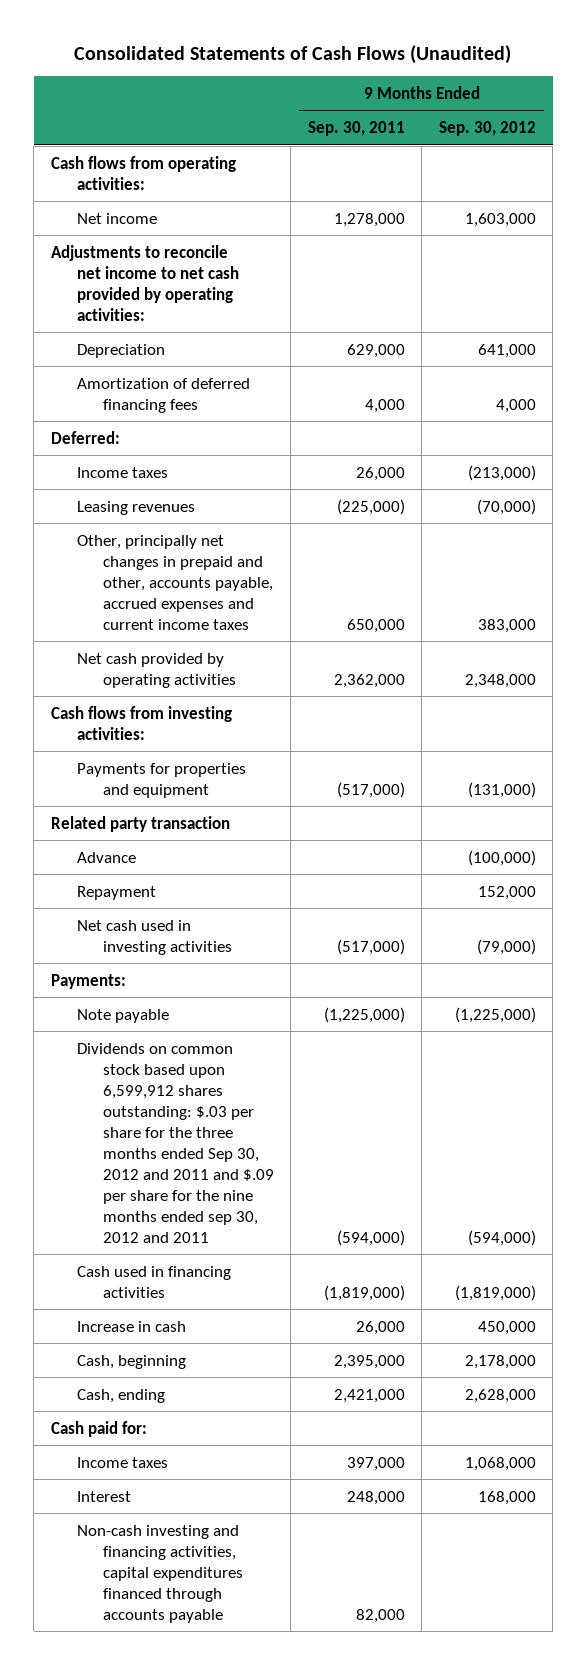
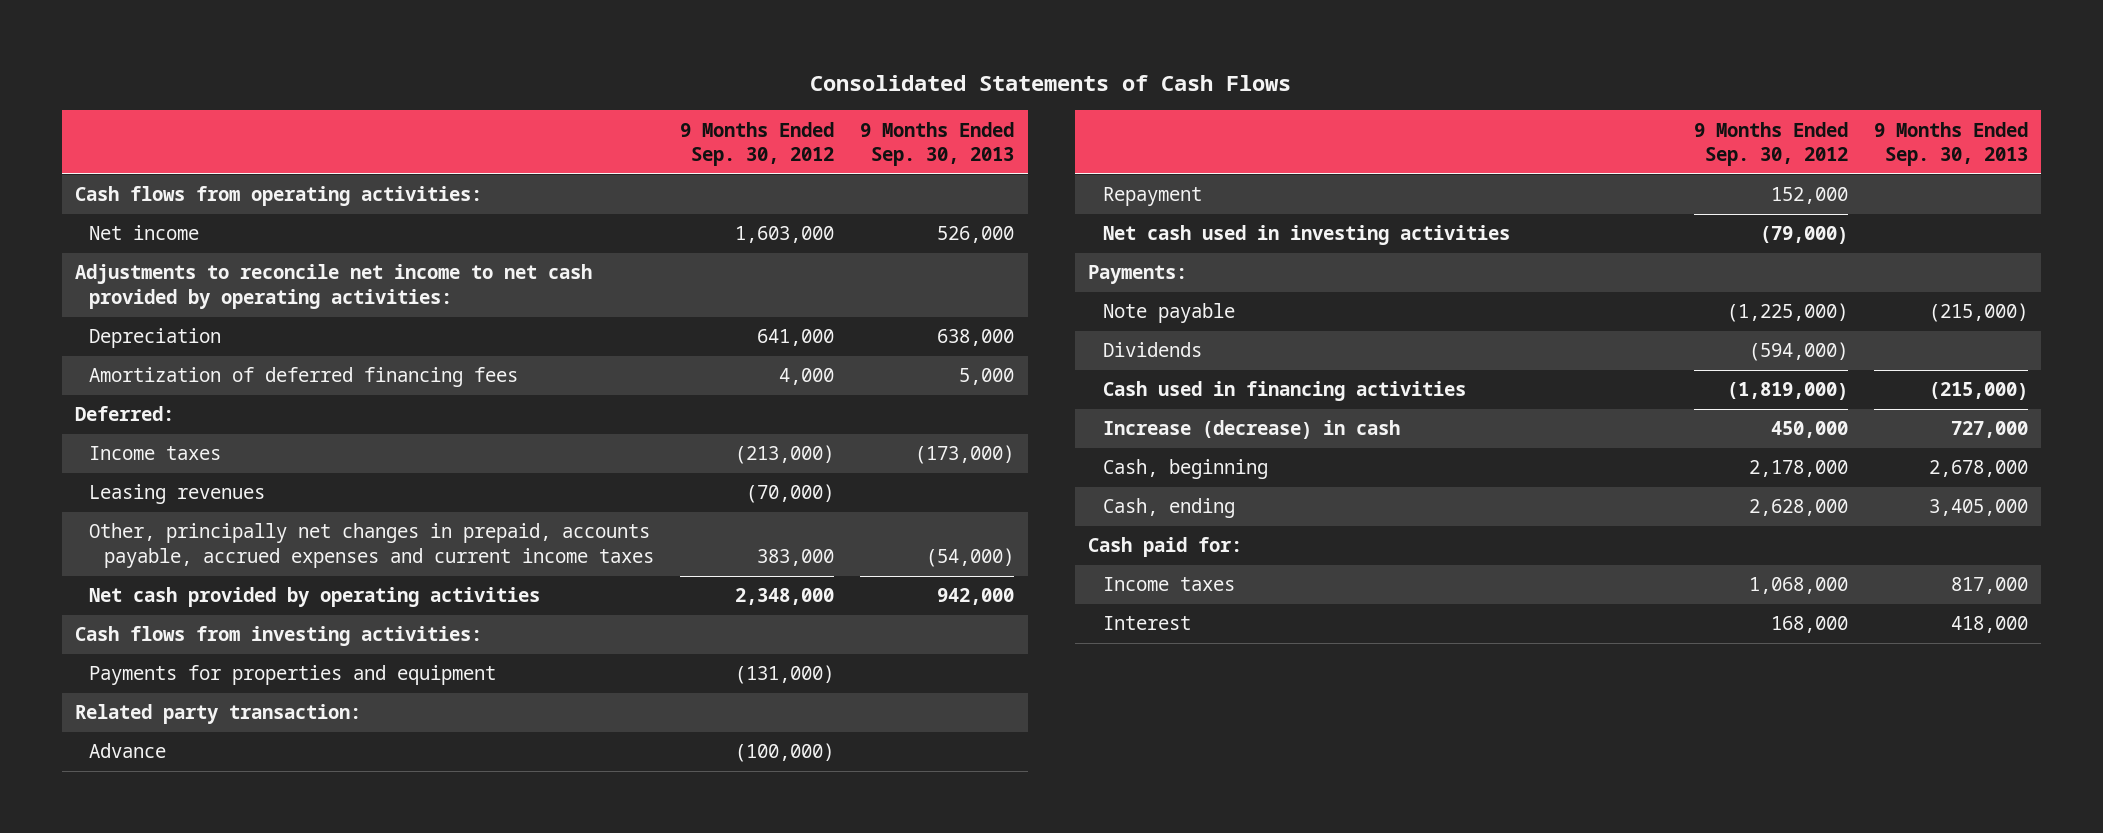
[74,44,512,64] Consolidated Statements of Cash Flows (Unaudited) -> [810,75,1292,92] Consolidated Statements of Cash Flows
[307,121,405,137] Sep. 30, 2011 -> none
none -> [860,121,1015,167] 9 Months Ended Sep. 30, 2013
[76,534,273,630] Other, principally net changes in prepaid and other, accounts payable, accrued expenses and current income taxes -> [89,523,654,569] Other, principally net changes in prepaid, accounts payable, accrued expenses and current income taxes
[50,815,230,832] Related party transaction -> [74,704,361,725] Related party transaction:
[76,1042,274,1243] Dividends on common stock based upon 6,599,912 shares outstanding: $.03 per share for the three months ended Sep 30, 2012 and 2011 and $.09 per share for the nine months ended sep 30, 2012 and 2011 -> [1102,342,1202,358] Dividends
[76,1320,186,1332] Increase in cash -> [1102,420,1400,440] Increase (decrease) in cash
[76,1524,243,1623] Non-cash investing and financing activities, capital expenditures financed through accounts payable -> none

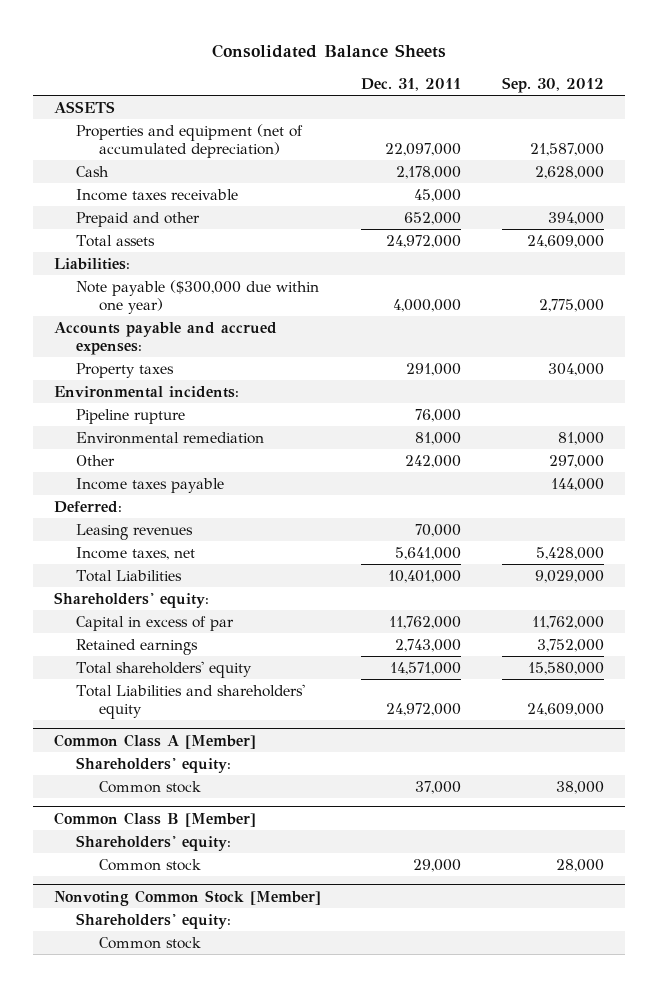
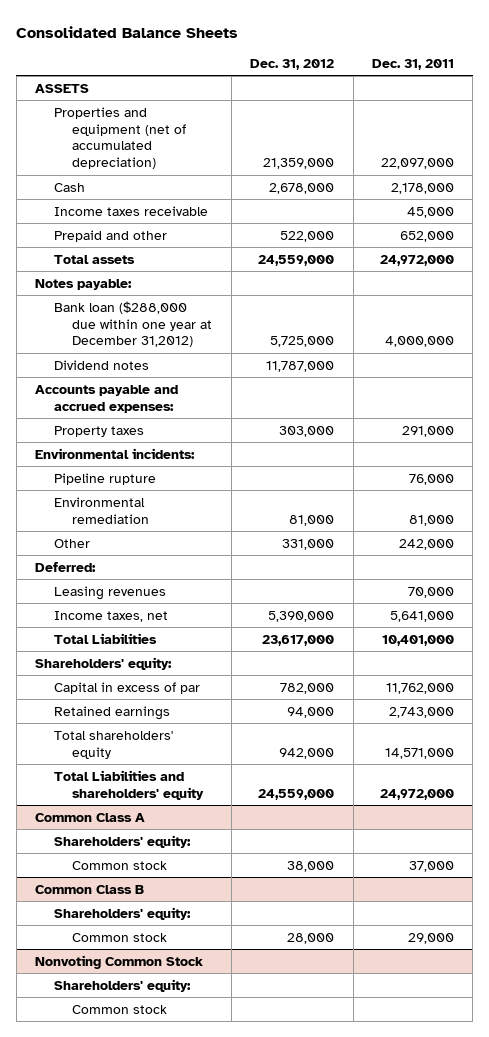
[502,77,605,94] Sep. 30, 2012 -> none
none -> [250,58,335,70] Dec. 31, 2012
[53,257,130,270] Liabilities: -> none
none -> [35,278,133,290] Notes payable:
[76,279,320,314] Note payable ($300,000 due within one year) -> [53,300,213,348] Bank loan ($288,000 due within one year at December 31,2012)
none -> [53,359,149,370] Dividend notes
[76,477,225,493] Income taxes payable -> none
[53,733,256,749] Common Class A [Member] -> [35,812,146,822] Common Class A
[53,811,256,827] Common Class B [Member] -> [35,884,145,894] Common Class B
[53,889,321,906] Nonvoting Common Stock [Member] -> [35,954,204,969] Nonvoting Common Stock

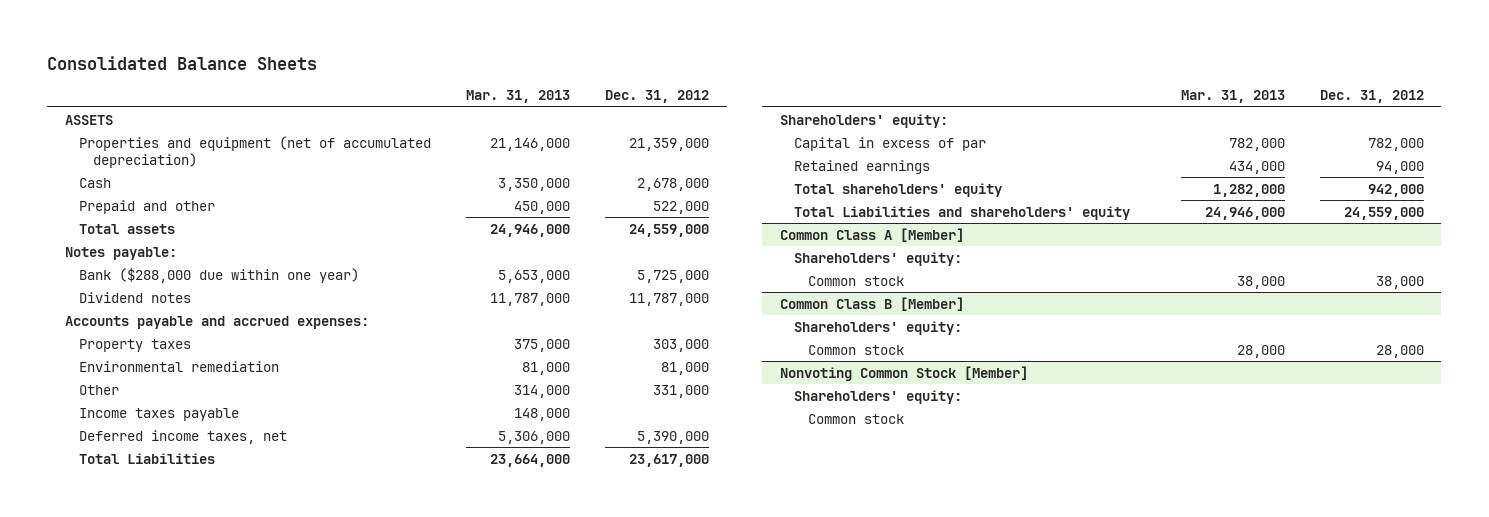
[371,58,454,70] Dec. 31, 2011 -> none
none -> [466,90,571,104] Mar. 31, 2013
[53,205,208,216] Income taxes receivable -> none
[53,300,213,348] Bank loan ($288,000 due within one year at December 31,2012) -> [79,266,360,283] Bank ($288,000 due within one year)
[35,447,196,459] Environmental incidents: -> none
[53,472,156,485] Pipeline rupture -> none
[35,561,97,572] Deferred: -> none
[53,585,166,600] Leasing revenues -> none
none -> [79,407,240,421] Income taxes payable
[53,610,168,622] Income taxes, net -> [79,429,288,444] Deferred income taxes, net
[35,812,146,822] Common Class A -> [779,227,964,242] Common Class A [Member]
[35,884,145,894] Common Class B -> [779,296,964,311] Common Class B [Member]
[35,954,204,969] Nonvoting Common Stock -> [779,365,1028,381] Nonvoting Common Stock [Member]

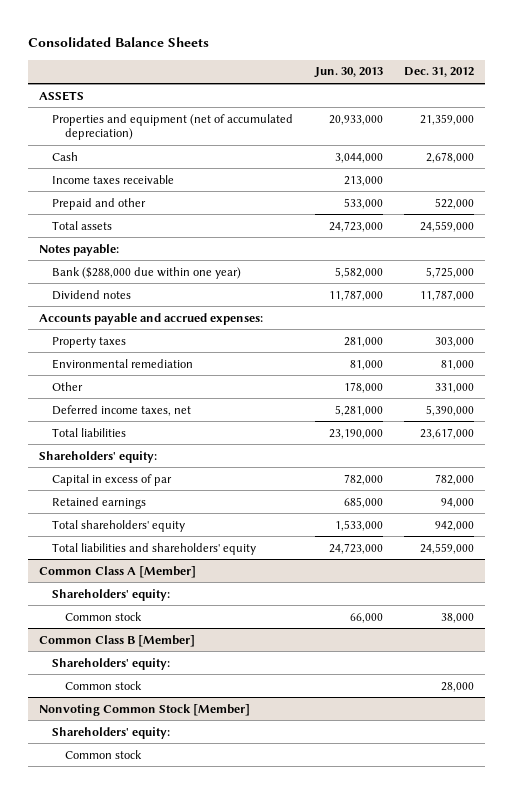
[466,90,571,104] Mar. 31, 2013 -> none
none -> [313,67,383,79] Jun. 30, 2013
none -> [52,174,175,184] Income taxes receivable
[79,407,240,421] Income taxes payable -> none
[79,452,216,464] Total Liabilities -> [52,427,127,437] Total liabilities
[793,205,1130,220] Total Liabilities and shareholders' equity -> [52,542,257,555] Total liabilities and shareholders' equity

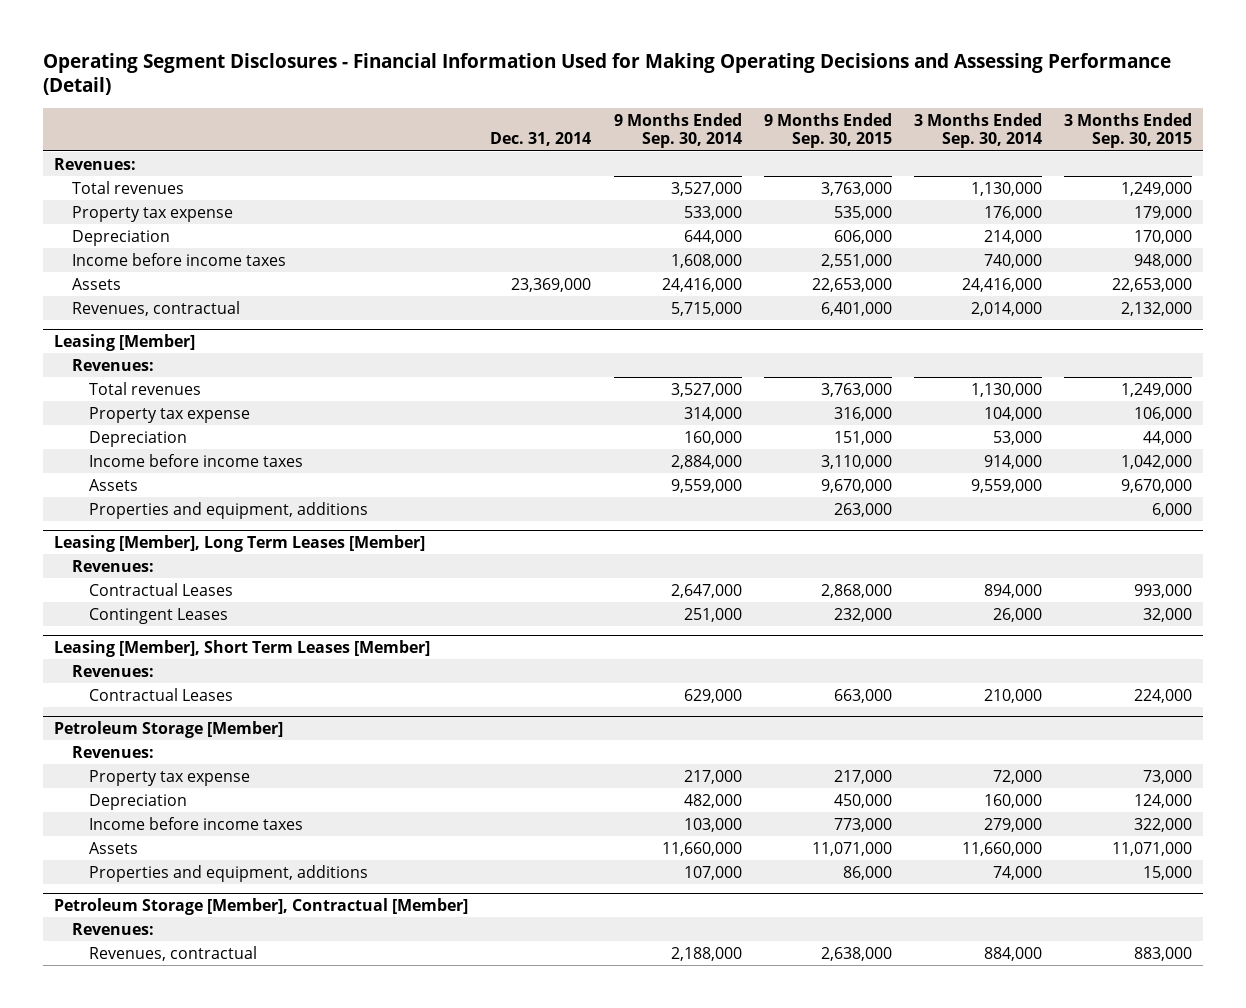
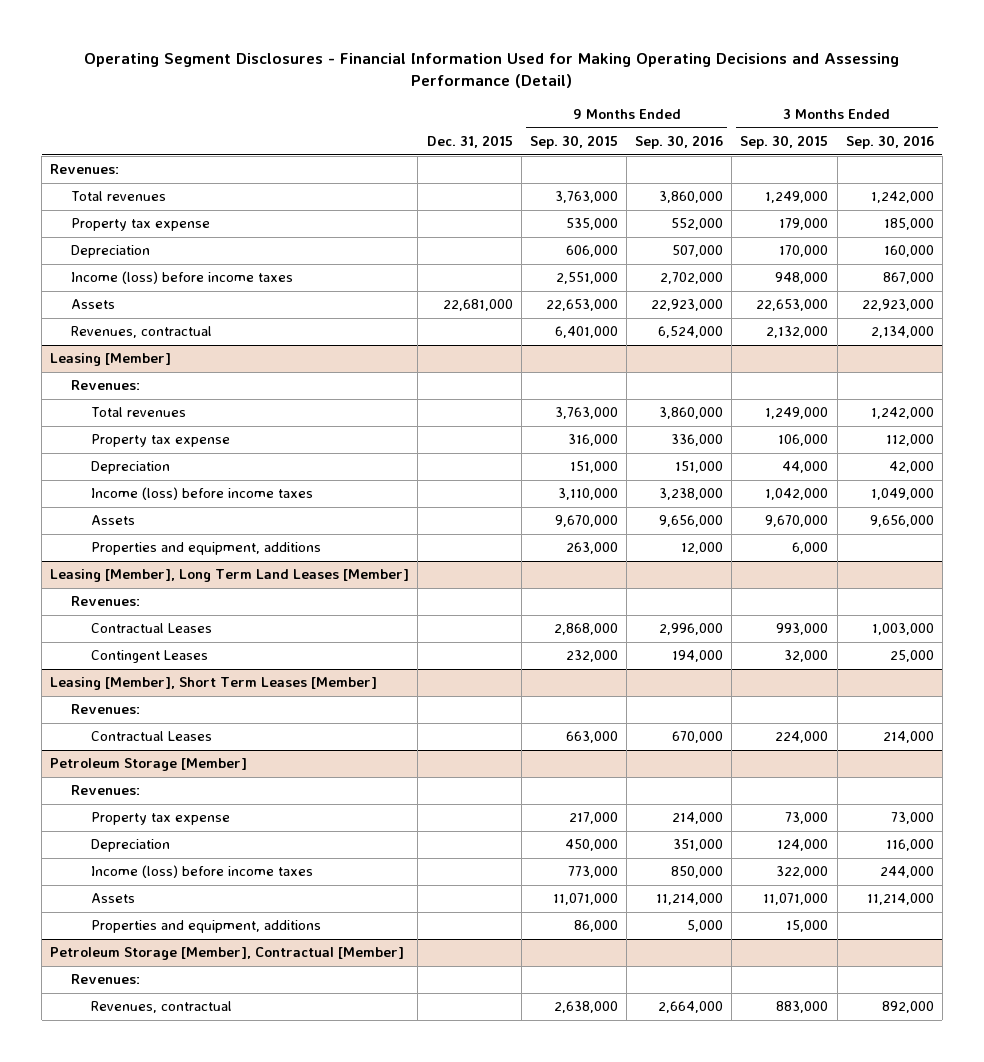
[490,132,592,147] Dec. 31, 2014 -> none
[613,112,742,149] 9 Months Ended Sep. 30, 2014 -> none
[914,112,1043,149] 3 Months Ended Sep. 30, 2014 -> none
none -> [426,134,513,148] Dec. 31, 2015
none -> [635,134,724,149] Sep. 30, 2016
none -> [845,134,934,149] Sep. 30, 2016
[71,252,286,266] Income before income taxes -> [70,271,293,285] Income (loss) before income taxes
[89,453,304,467] Income before income taxes -> [90,487,313,501] Income (loss) before income taxes
[54,534,426,552] Leasing [Member], Long Term Leases [Member] -> [50,569,410,583] Leasing [Member], Long Term Land Leases [Member]
[89,816,304,830] Income before income taxes -> [90,865,313,879] Income (loss) before income taxes

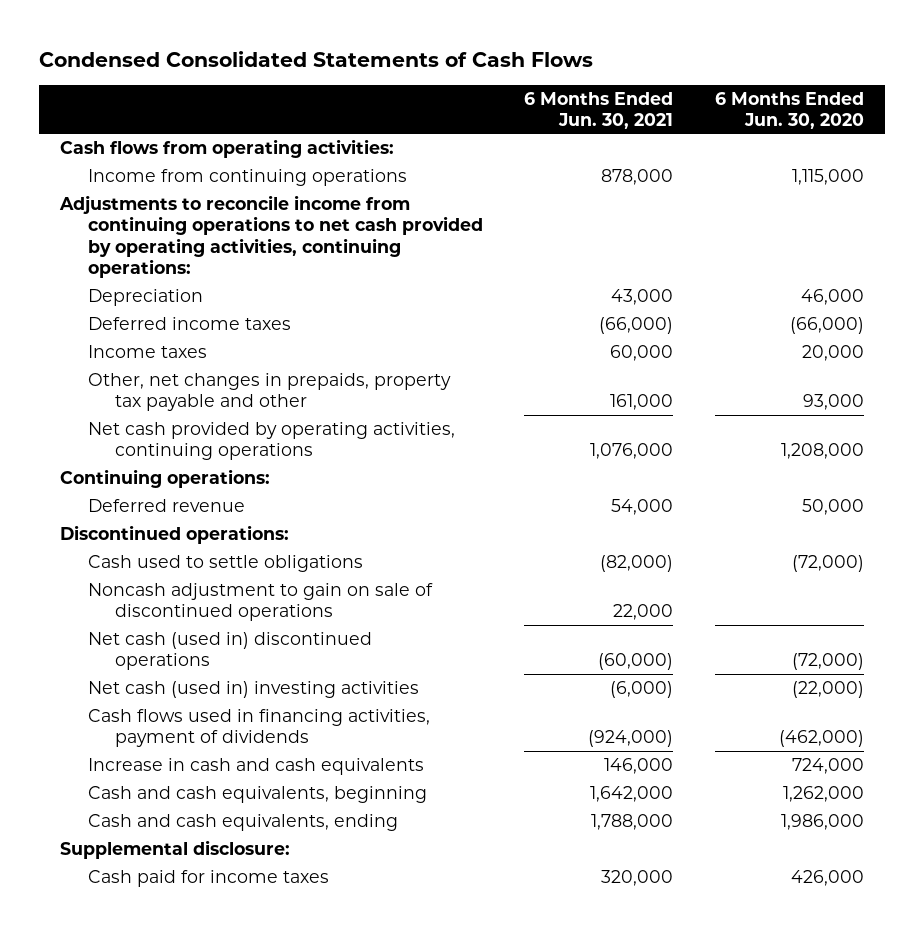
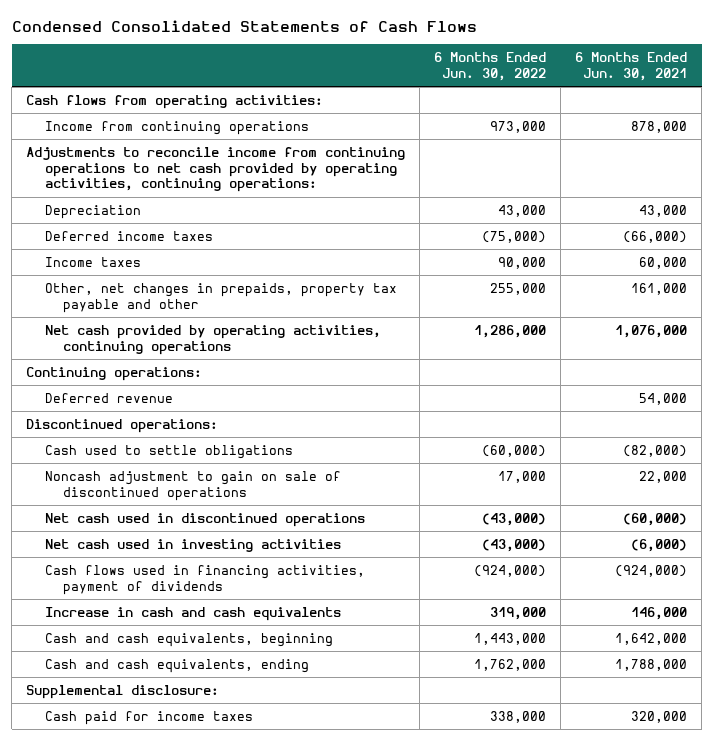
[714,91,864,129] 6 Months Ended Jun. 30, 2020 -> none
none -> [434,52,547,82] 6 Months Ended Jun. 30, 2022
[87,632,372,671] Net cash (used in) discontinued operations -> [44,512,365,527] Net cash used in discontinued operations
[87,681,419,699] Net cash (used in) investing activities -> [44,538,341,552] Net cash used in investing activities

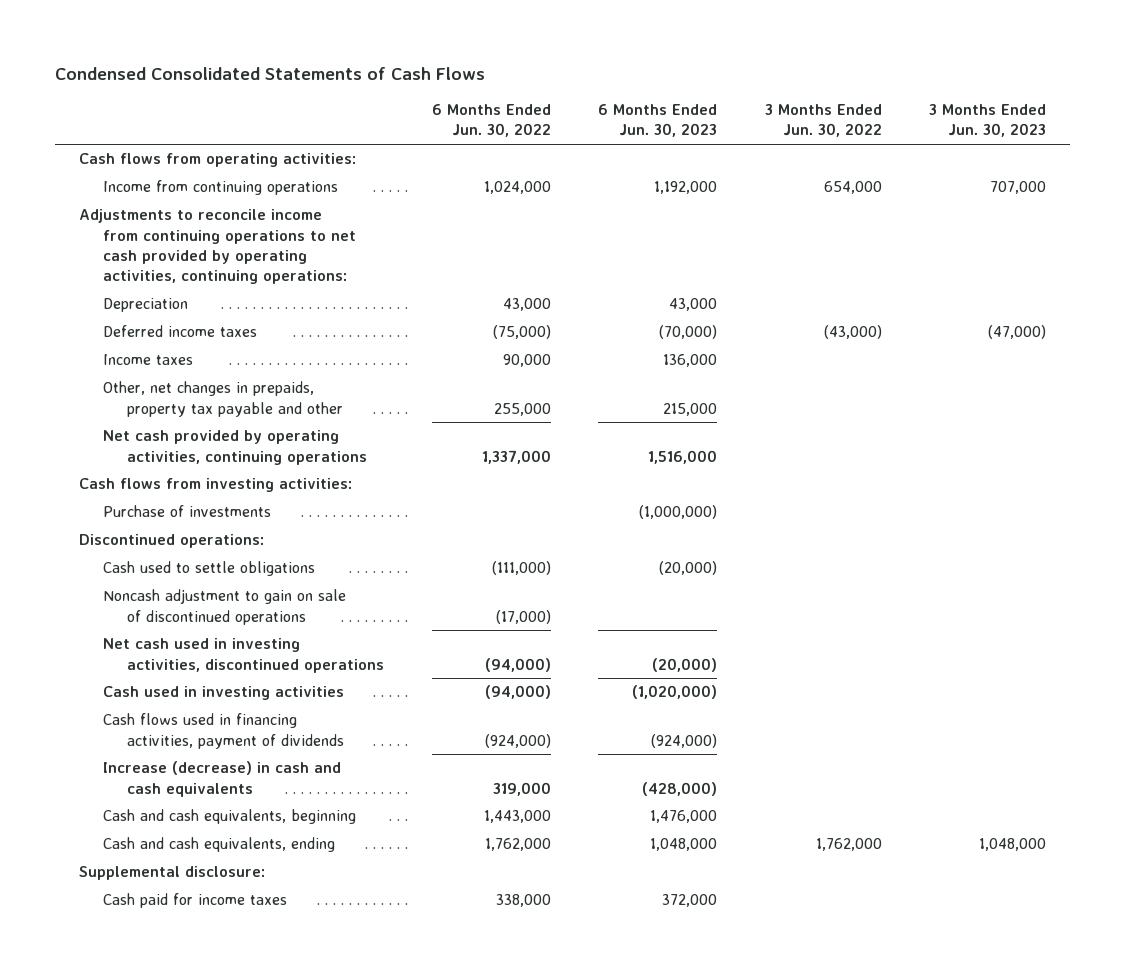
[575,52,688,82] 6 Months Ended Jun. 30, 2021 -> none
none -> [598,104,718,138] 6 Months Ended Jun. 30, 2023
none -> [764,104,882,138] 3 Months Ended Jun. 30, 2022
none -> [929,104,1047,138] 3 Months Ended Jun. 30, 2023
[490,120,547,133] 973,000 -> [483,181,551,195] 1,024,000
[26,366,203,381] Continuing operations: -> none
[44,392,173,403] Deferred revenue -> none
[474,324,547,338] 1,286,000 -> [481,449,551,464] 1,337,000
none -> [78,478,352,493] Cash flows from investing activities:
none -> [102,505,271,518] Purchase of investments
[482,444,547,457] (60,000) -> [491,561,551,576] (111,000)
[498,470,547,483] 17,000 -> [495,609,551,624] (17,000)
[44,512,365,527] Net cash used in discontinued operations -> [102,638,384,673] Net cash used in investing activities, discontinued operations
[482,512,547,526] (43,000) -> [484,657,551,672] (94,000)
[44,538,341,552] Net cash used in investing activities -> [102,686,344,701] Cash used in investing activities
[482,538,547,552] (43,000) -> [484,685,551,700] (94,000)
[44,606,341,621] Increase in cash and cash equivalents -> [102,761,341,797] Increase (decrease) in cash and cash equivalents

